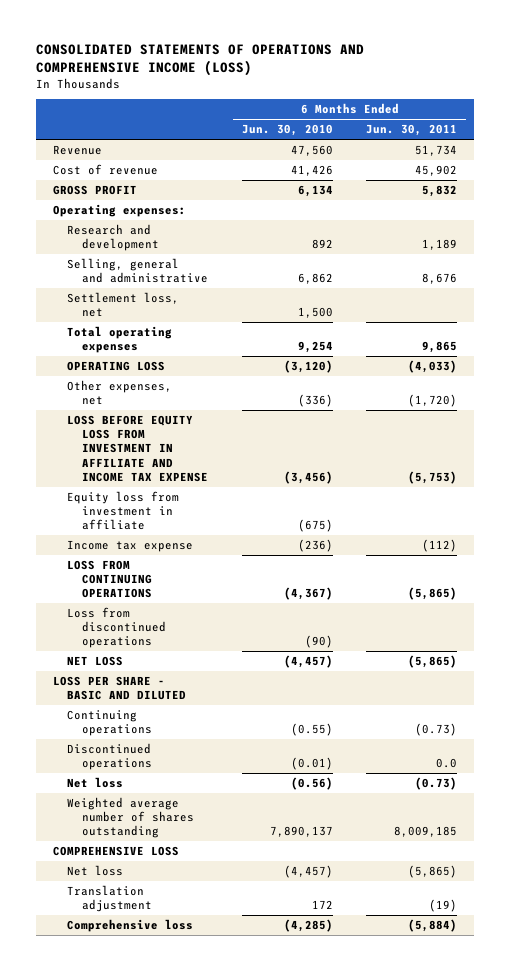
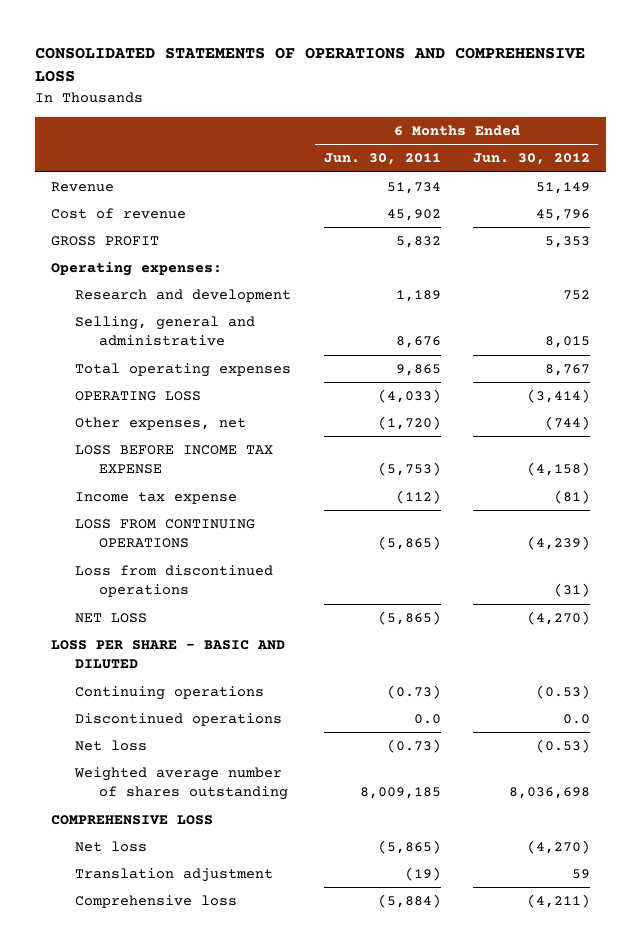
[35,43,364,76] CONSOLIDATED STATEMENTS OF OPERATIONS AND COMPREHENSIVE INCOME (LOSS) -> [34,47,585,83] CONSOLIDATED STATEMENTS OF OPERATIONS AND COMPREHENSIVE LOSS
[241,124,333,137] Jun. 30, 2010 -> none
none -> [473,153,591,166] Jun. 30, 2012
[67,292,180,318] Settlement loss, net -> none
[67,491,180,531] Equity loss from investment in affiliate -> none
[67,415,208,482] LOSS BEFORE EQUITY LOSS FROM INVESTMENT IN AFFILIATE AND INCOME TAX EXPENSE -> [75,445,274,475] LOSS BEFORE INCOME TAX EXPENSE

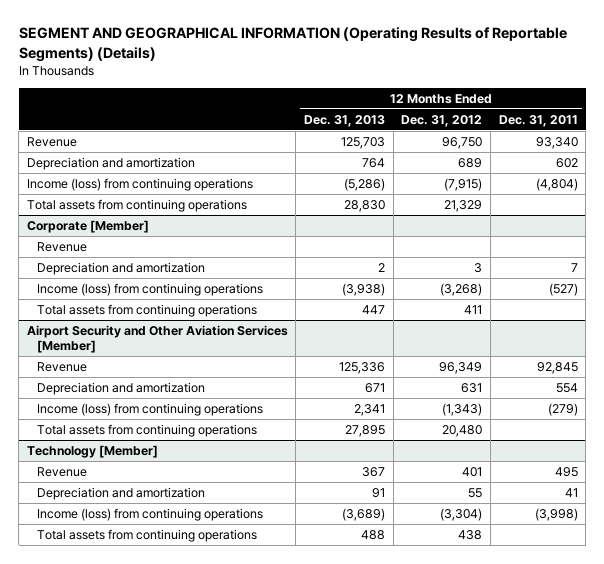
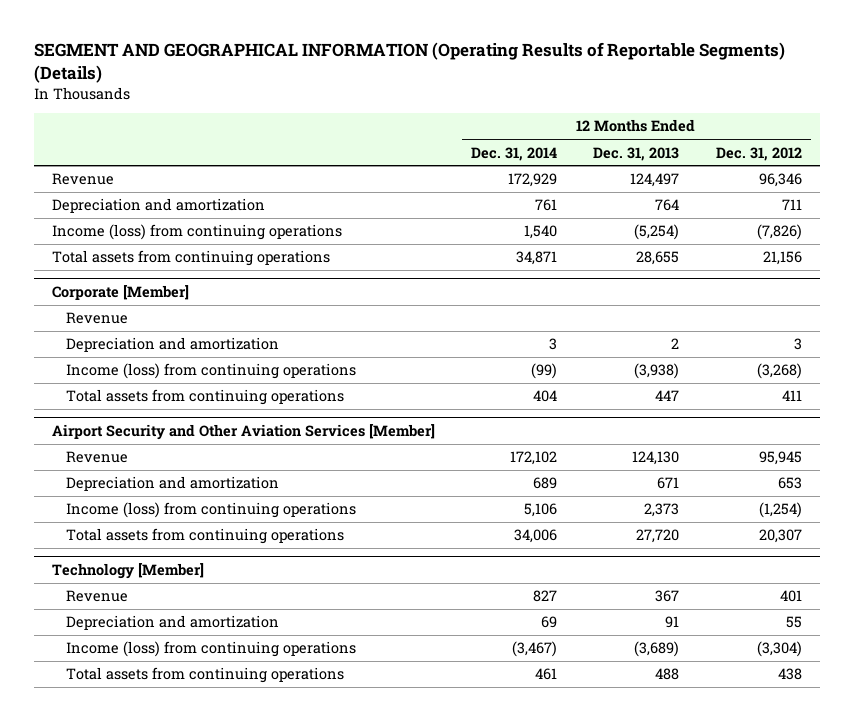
[498,114,578,127] Dec. 31, 2011 -> none
none -> [470,146,557,161] Dec. 31, 2014
[341,137,386,150] 125,703 -> [630,173,680,188] 124,497
[442,137,483,150] 96,750 -> [758,173,802,188] 96,346
[458,158,483,169] 689 -> [781,199,802,211] 711
[344,178,386,192] (5,286) -> [634,224,680,241] (5,254)
[444,178,483,192] (7,915) -> [756,224,802,241] (7,826)
[344,200,386,213] 28,830 -> [636,251,680,266] 28,655
[444,200,483,213] 21,329 -> [762,251,802,266] 21,156
[339,362,386,375] 125,336 -> [632,451,680,466] 124,130
[439,362,483,375] 96,349 -> [758,451,802,466] 95,945
[461,383,483,394] 631 -> [777,477,802,490] 653
[354,404,386,417] 2,341 -> [644,503,680,518] 2,373
[442,403,483,417] (1,343) -> [758,502,802,519] (1,254)
[345,425,386,438] 27,895 -> [636,529,680,544] 27,720
[442,425,483,438] 20,480 -> [758,529,802,544] 20,307

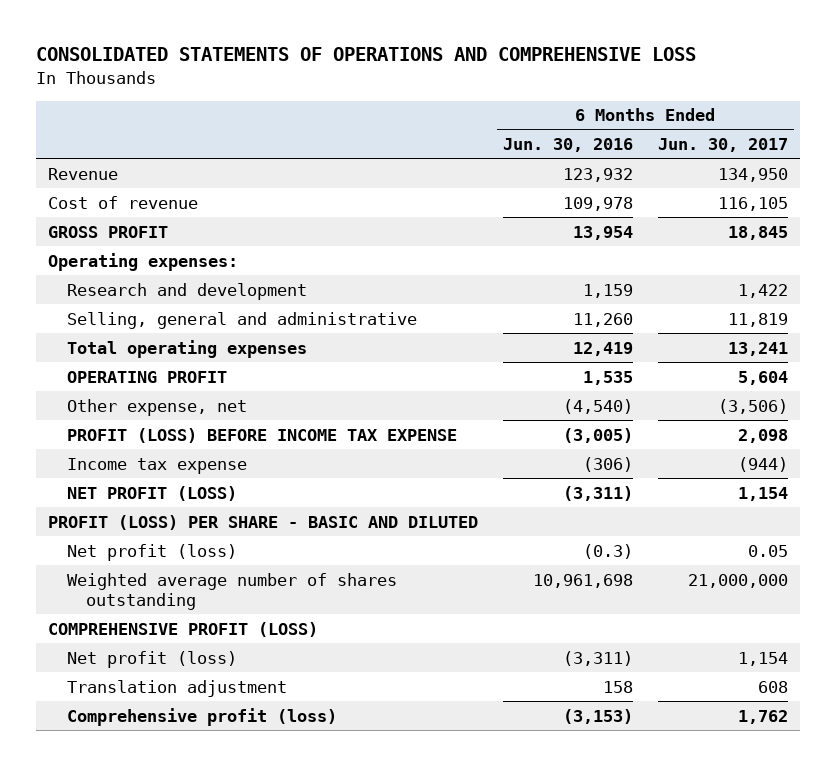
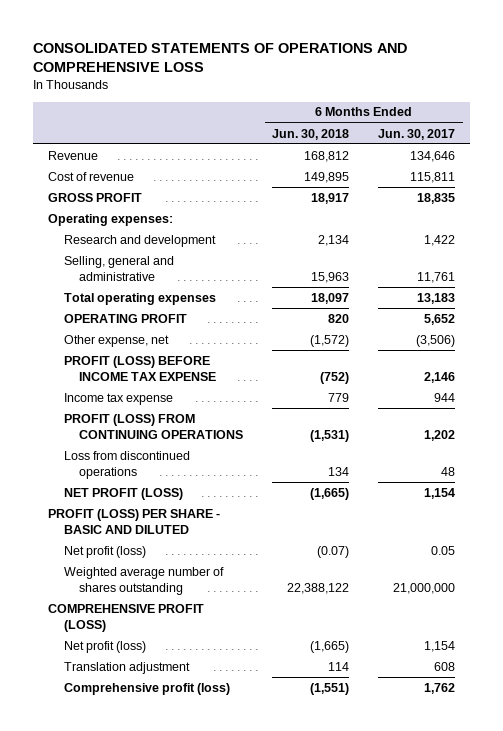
[502,138,633,153] Jun. 30, 2016 -> none
none -> [272,128,350,140] Jun. 30, 2018
[717,167,788,182] 134,950 -> [410,150,456,162] 134,646
[717,196,788,211] 116,105 -> [410,171,456,183] 115,811
[727,225,788,240] 18,845 -> [417,192,456,204] 18,835
[727,312,788,327] 11,819 -> [417,272,456,284] 11,761
[727,341,788,356] 13,241 -> [417,292,456,304] 13,183
[737,370,788,385] 5,604 -> [424,313,456,325] 5,652
[737,428,788,443] 2,098 -> [424,372,456,384] 2,146
[737,456,788,472] (944) -> [434,392,456,402] 944
none -> [63,413,243,440] PROFIT (LOSS) FROM CONTINUING OPERATIONS
none -> [63,450,190,480] Loss from discontinued operations

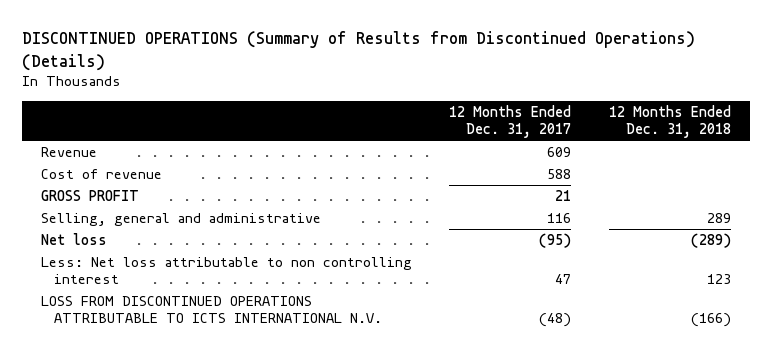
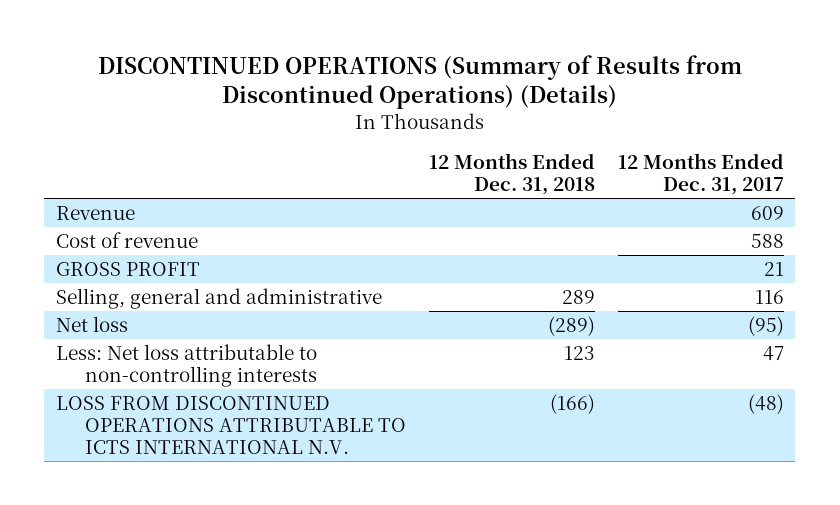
[40,257,412,285] Less: Net loss attributable to non controlling interest -> [55,343,318,388] Less: Net loss attributable to non-controlling interests

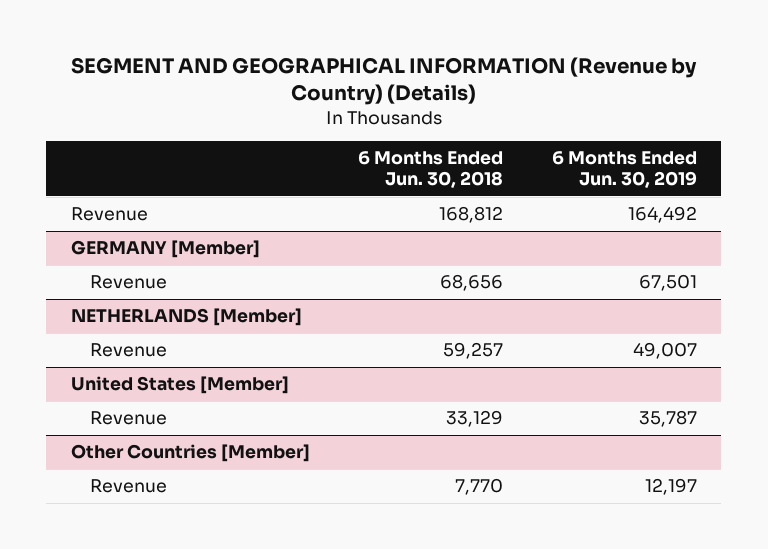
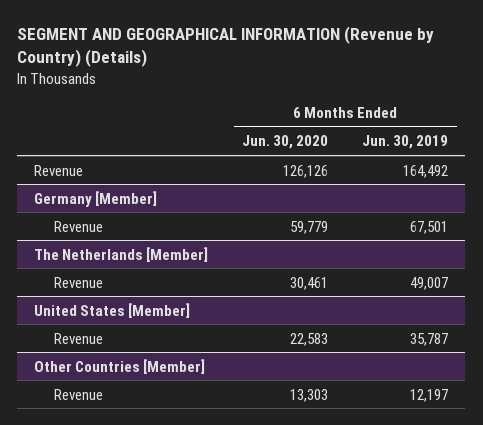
[358,151,504,189] 6 Months Ended Jun. 30, 2018 -> none
none -> [242,135,329,150] Jun. 30, 2020
[70,240,260,259] GERMANY [Member] -> [34,190,158,207] Germany [Member]
[70,308,302,327] NETHERLANDS [Member] -> [34,246,209,262] The Netherlands [Member]

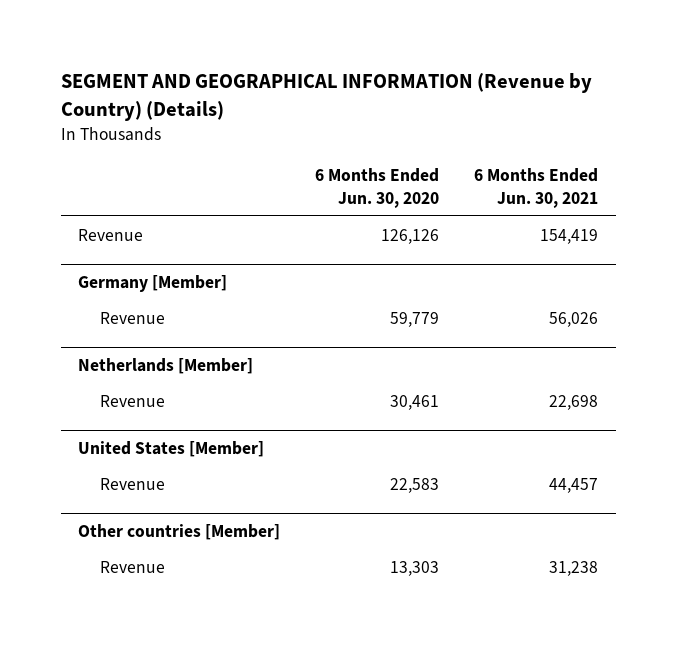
[362,135,449,150] Jun. 30, 2019 -> none
none -> [474,168,599,208] 6 Months Ended Jun. 30, 2021
[34,246,209,262] The Netherlands [Member] -> [78,357,254,374] Netherlands [Member]
[34,358,206,374] Other Countries [Member] -> [78,523,281,540] Other countries [Member]

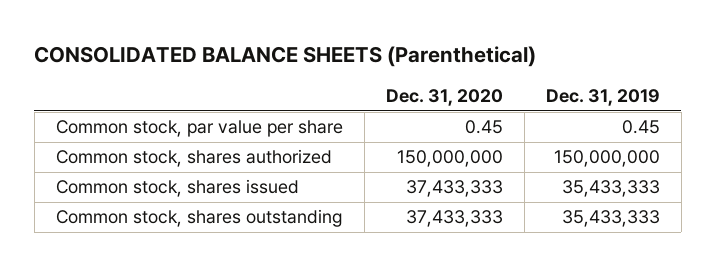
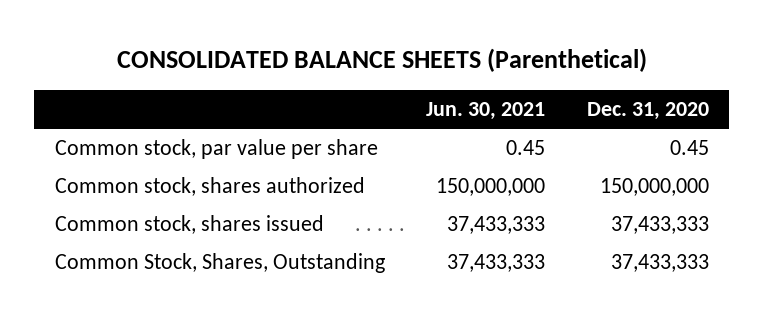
[545,88,660,106] Dec. 31, 2019 -> none
none -> [426,102,546,121] Jun. 30, 2021
[55,209,342,228] Common stock, shares outstanding -> [54,253,385,274] Common Stock, Shares, Outstanding

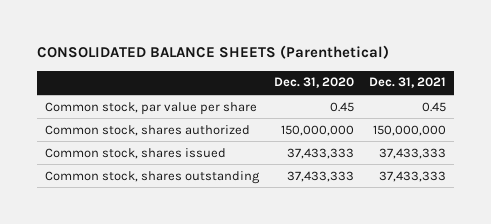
[426,102,546,121] Jun. 30, 2021 -> none
none -> [369,77,447,89] Dec. 31, 2021
[54,253,385,274] Common Stock, Shares, Outstanding -> [44,170,260,184] Common stock, shares outstanding

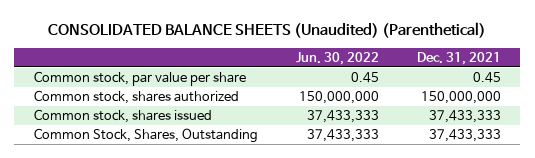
[36,45,389,60] CONSOLIDATED BALANCE SHEETS (Parenthetical) -> [48,21,487,38] CONSOLIDATED BALANCE SHEETS (Unaudited) (Parenthetical)
[273,77,354,89] Dec. 31, 2020 -> none
none -> [295,51,379,65] Jun. 30, 2022
[44,170,260,184] Common stock, shares outstanding -> [33,128,258,144] Common Stock, Shares, Outstanding

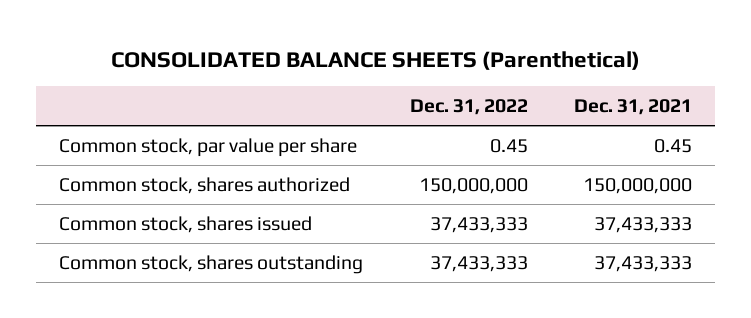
[48,21,487,38] CONSOLIDATED BALANCE SHEETS (Unaudited) (Parenthetical) -> [110,50,640,70] CONSOLIDATED BALANCE SHEETS (Parenthetical)
[295,51,379,65] Jun. 30, 2022 -> none
none -> [409,98,528,115] Dec. 31, 2022
[33,128,258,144] Common Stock, Shares, Outstanding -> [59,254,364,274] Common stock, shares outstanding

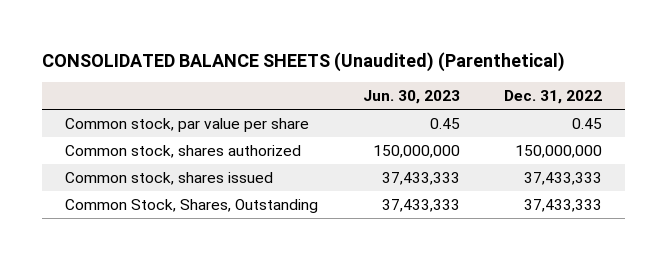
[110,50,640,70] CONSOLIDATED BALANCE SHEETS (Parenthetical) -> [42,51,566,72] CONSOLIDATED BALANCE SHEETS (Unaudited) (Parenthetical)
[573,98,692,115] Dec. 31, 2021 -> none
none -> [362,90,460,105] Jun. 30, 2023
[59,254,364,274] Common stock, shares outstanding -> [64,199,318,214] Common Stock, Shares, Outstanding

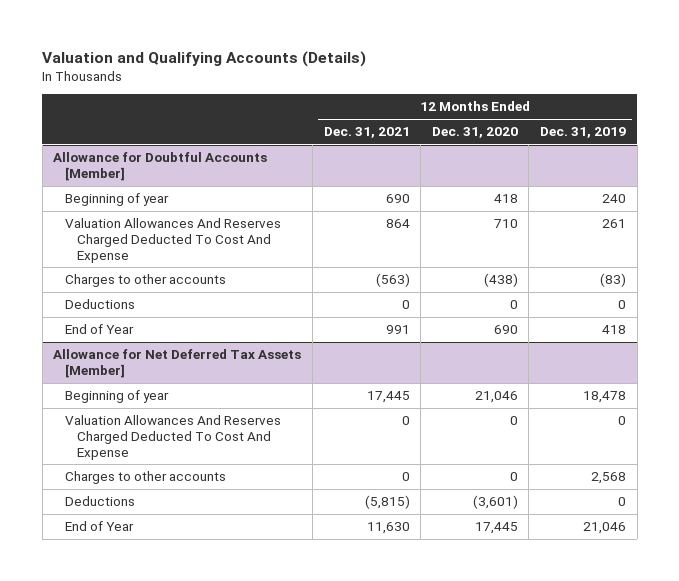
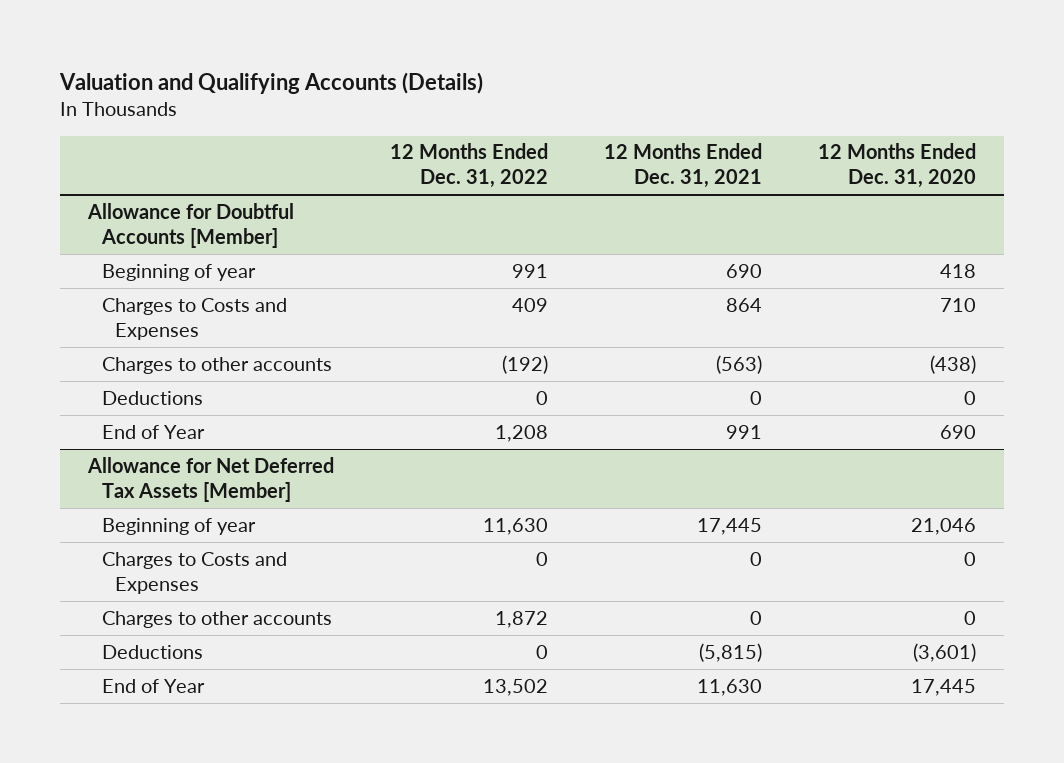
[539,127,626,139] Dec. 31, 2019 -> none
none -> [390,143,549,189] 12 Months Ended Dec. 31, 2022
[65,218,282,263] Valuation Allowances And Reserves Charged Deducted To Cost And Expense -> [101,297,287,340] Charges to Costs and Expenses
[65,415,282,460] Valuation Allowances And Reserves Charged Deducted To Cost And Expense -> [101,551,287,594] Charges to Costs and Expenses

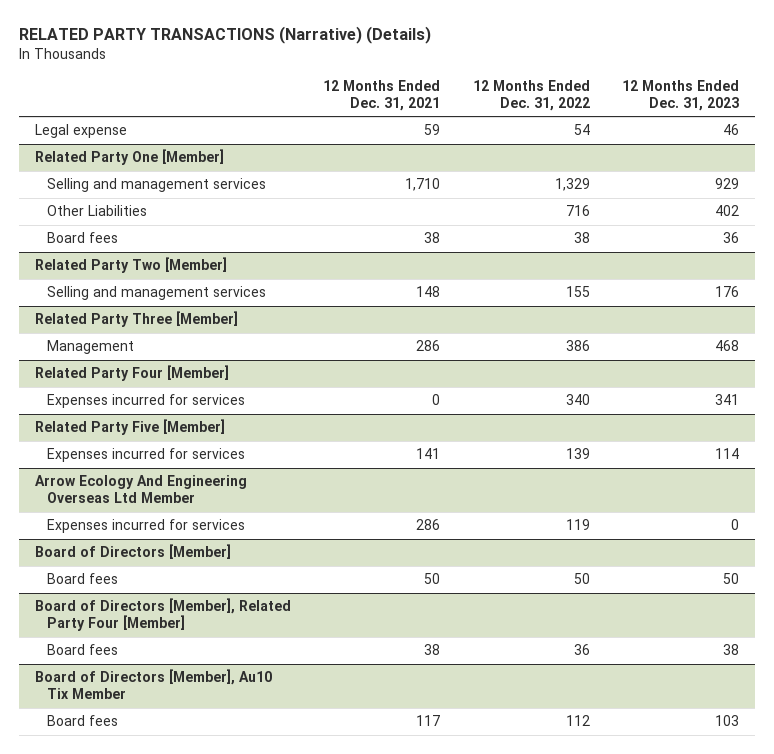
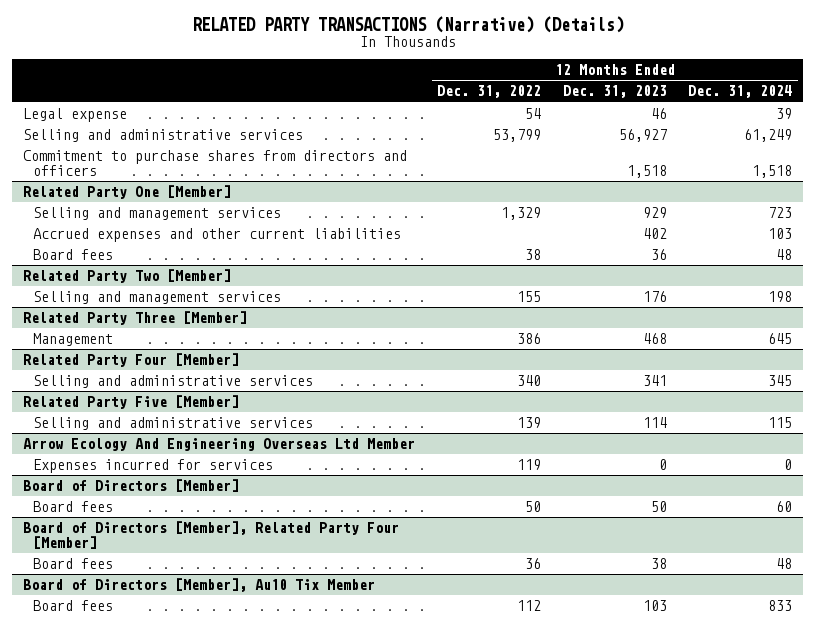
[323,80,441,111] 12 Months Ended Dec. 31, 2021 -> none
none -> [688,85,793,99] Dec. 31, 2024
none -> [23,129,304,143] Selling and administrative services
none -> [23,150,408,177] Commitment to purchase shares from directors and officers
[47,205,148,217] Other Liabilities -> none
none -> [32,228,401,243] Accrued expenses and other current liabilities
[47,394,246,409] Expenses incurred for services -> [32,375,313,389] Selling and administrative services
[47,448,246,463] Expenses incurred for services -> [32,417,313,431] Selling and administrative services

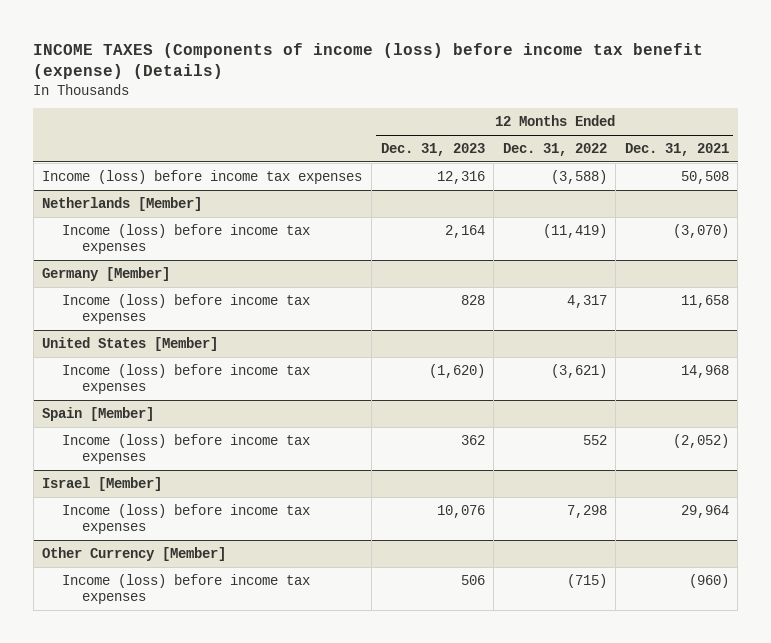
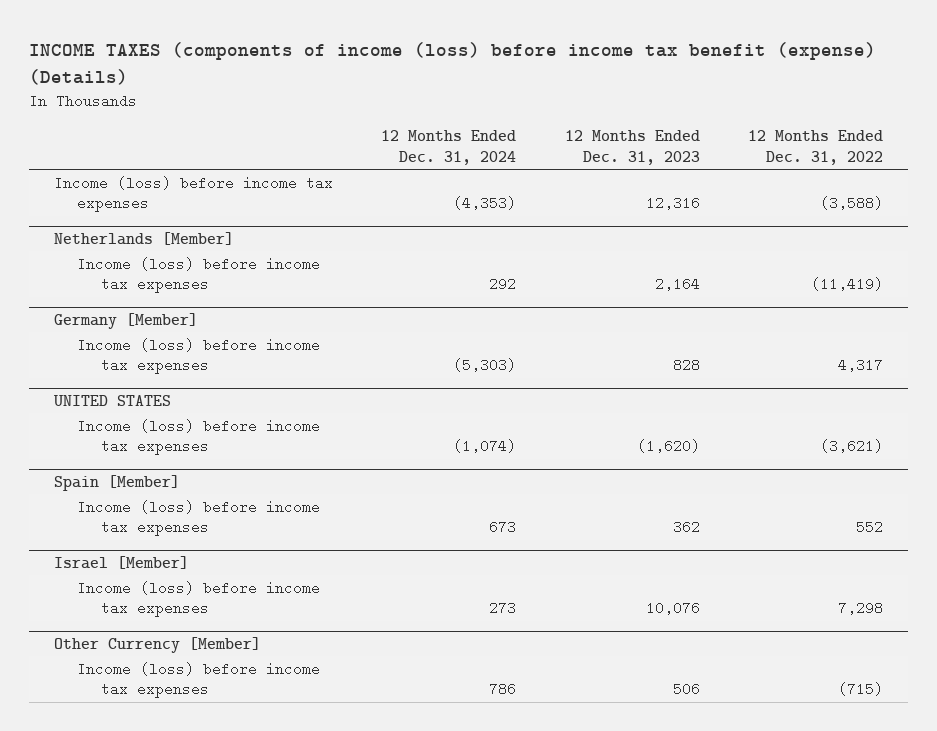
[33,42,704,80] INCOME TAXES (Components of income (loss) before income tax benefit (expense) (Details) -> [29,42,877,85] INCOME TAXES (components of income (loss) before income tax benefit (expense) (Details)
[624,142,729,156] Dec. 31, 2021 -> none
none -> [381,130,517,165] 12 Months Ended Dec. 31, 2024
[42,336,219,351] United States [Member] -> [52,395,171,407] UNITED STATES

